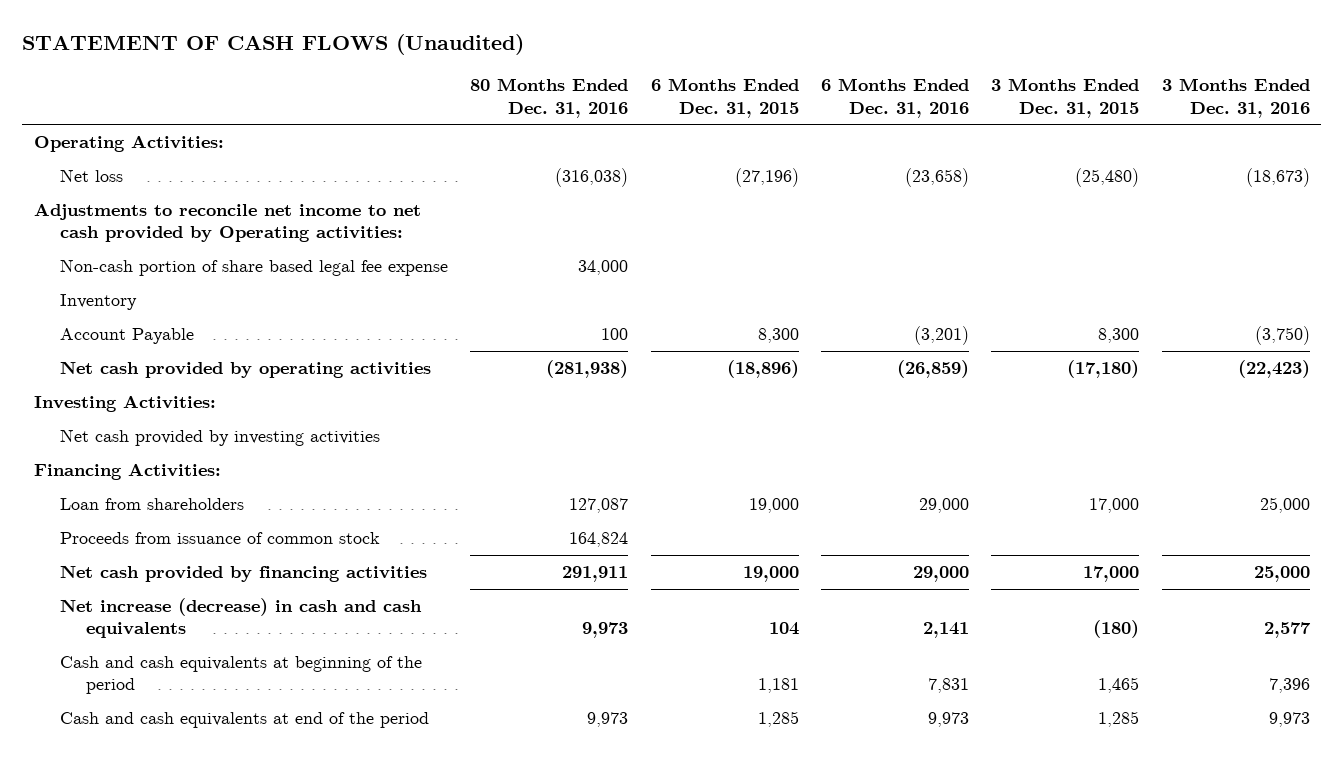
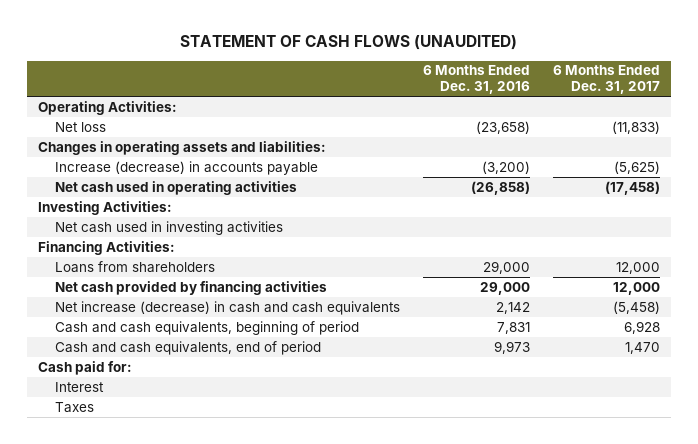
[22,34,525,56] STATEMENT OF CASH FLOWS (Unaudited) -> [179,35,517,51] STATEMENT OF CASH FLOWS (UNAUDITED)
[470,78,629,118] 80 Months Ended Dec. 31, 2016 -> none
[650,78,799,118] 6 Months Ended Dec. 31, 2015 -> none
[991,78,1140,118] 3 Months Ended Dec. 31, 2015 -> none
[1161,78,1310,118] 3 Months Ended Dec. 31, 2016 -> none
none -> [552,65,660,95] 6 Months Ended Dec. 31, 2017
[33,203,421,243] Adjustments to reconcile net income to net cash provided by Operating activities: -> none
[59,259,448,277] Non-cash portion of share based legal fee expense -> none
[59,294,137,311] Inventory -> none
none -> [37,140,326,155] Changes in operating assets and liabilities:
[59,328,194,345] Account Payable -> [55,160,319,175] Increase (decrease) in accounts payable
[913,326,969,346] (3,201) -> [481,160,530,174] (3,200)
[59,361,431,379] Net cash provided by operating activities -> [55,180,298,195] Net cash used in operating activities
[896,360,969,379] (26,859) -> [470,180,530,195] (26,858)
[59,429,380,447] Net cash provided by investing activities -> [55,220,284,235] Net cash used in investing activities
[59,532,380,545] Proceeds from issuance of common stock -> none
[59,498,244,511] Loan from shareholders -> [55,260,216,273] Loans from shareholders
[922,622,969,639] 2,141 -> [495,301,530,314] 2,142
[59,656,422,695] Cash and cash equivalents at beginning of the period -> [55,320,360,335] Cash and cash equivalents, beginning of period
[59,712,429,729] Cash and cash equivalents at end of the period -> [55,340,322,355] Cash and cash equivalents, end of period
none -> [37,360,132,375] Cash paid for:
none -> [55,381,105,392] Interest
none -> [55,401,95,413] Taxes

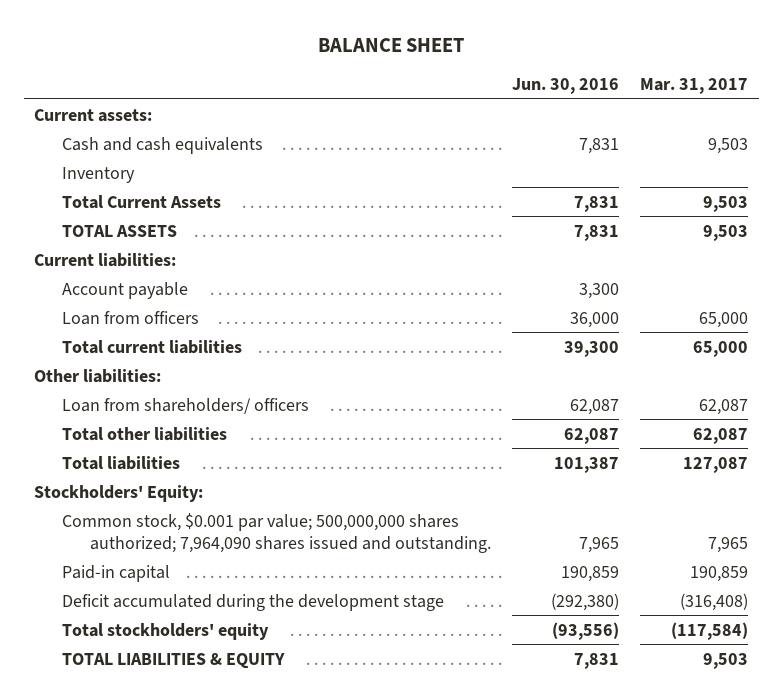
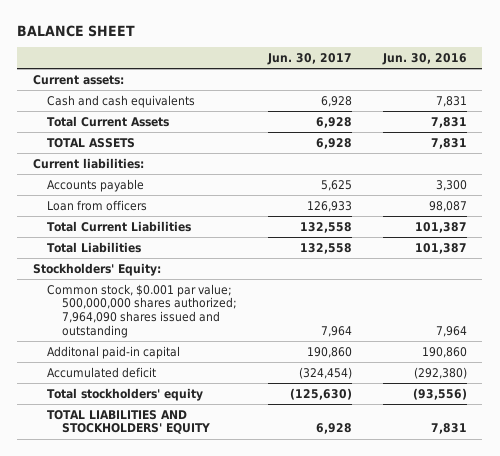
[640,78,749,95] Mar. 31, 2017 -> none
none -> [266,53,352,66] Jun. 30, 2017
[62,166,136,183] Inventory -> none
[34,368,162,383] Other liabilities: -> none
[62,397,310,414] Loan from shareholders/ officers -> none
[62,426,228,441] Total other liabilities -> none
[62,281,189,299] Account payable -> [47,178,145,192] Accounts payable
[570,311,620,328] 36,000 -> [428,200,467,212] 98,087
[62,339,243,354] Total current liabilities -> [47,220,192,232] Total Current Liabilities
[564,340,620,357] 39,300 -> [414,221,467,233] 101,387
[62,455,181,470] Total liabilities -> [47,241,142,253] Total Liabilities
[62,512,491,553] Common stock, $0.001 par value; 500,000,000 shares authorized; 7,964,090 shares issued and outstanding. -> [47,283,237,338] Common stock, $0.001 par value; 500,000,000 shares authorized; 7,964,090 shares issued and outstanding
[579,536,620,553] 7,965 -> [435,325,467,337] 7,964
[62,564,171,582] Paid-in capital -> [47,345,181,359] Additonal paid-in capital
[561,565,620,582] 190,859 -> [421,346,467,358] 190,860
[62,593,445,611] Deficit accumulated during the development stage -> [47,366,157,378] Accumulated deficit
[62,652,286,669] TOTAL LIABILITIES & EQUITY -> [47,409,210,435] TOTAL LIABILITIES AND STOCKHOLDERS' EQUITY

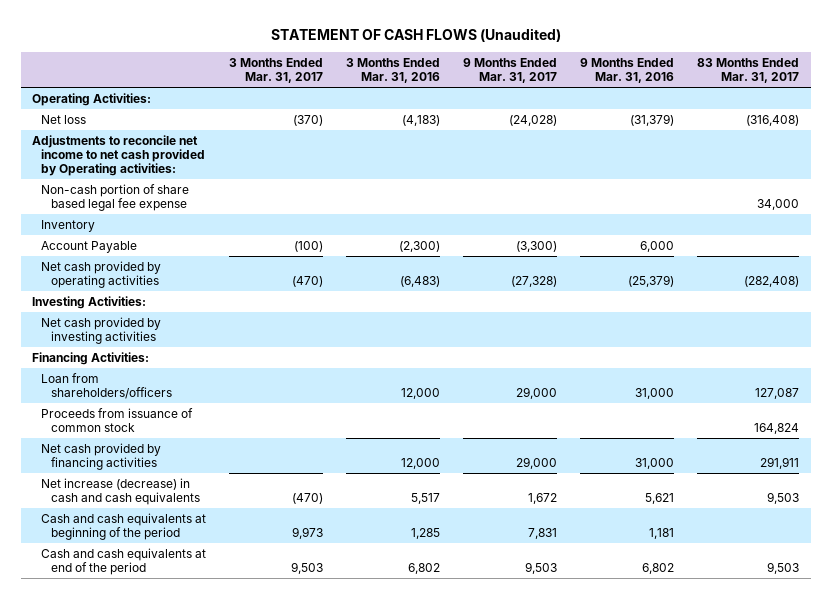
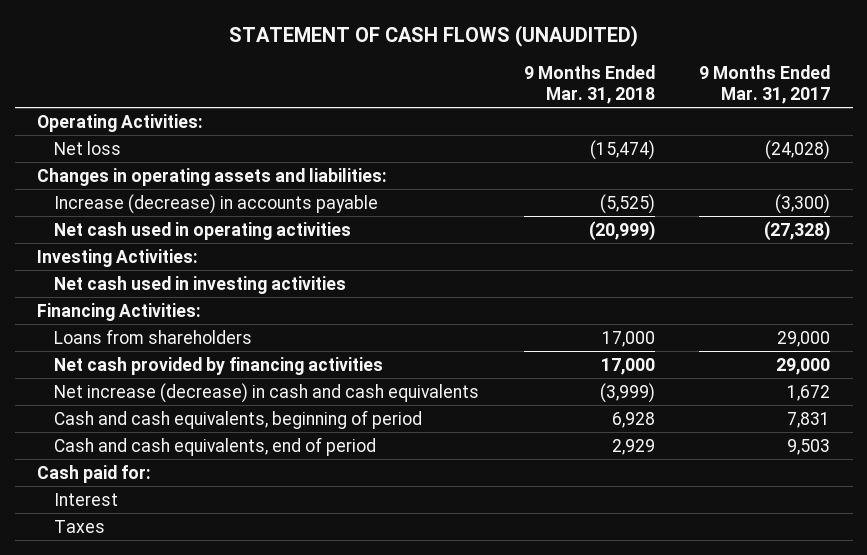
[270,27,561,42] STATEMENT OF CASH FLOWS (Unaudited) -> [228,24,638,47] STATEMENT OF CASH FLOWS (UNAUDITED)
[229,57,324,84] 3 Months Ended Mar. 31, 2017 -> none
[346,57,441,84] 3 Months Ended Mar. 31, 2016 -> none
[580,57,675,84] 9 Months Ended Mar. 31, 2016 -> none
[697,57,800,84] 83 Months Ended Mar. 31, 2017 -> none
none -> [523,65,655,104] 9 Months Ended Mar. 31, 2018
[32,134,206,177] Adjustments to reconcile net income to net cash provided by Operating activities: -> none
[41,183,190,212] Non-cash portion of share based legal fee expense -> none
[41,219,96,232] Inventory -> none
none -> [36,167,387,186] Changes in operating assets and liabilities:
[41,240,138,253] Account Payable -> [54,193,379,214] Increase (decrease) in accounts payable
[41,260,162,289] Net cash provided by operating activities -> [54,221,352,240] Net cash used in operating activities
[41,316,162,345] Net cash provided by investing activities -> [54,275,347,294] Net cash used in investing activities
[41,407,194,433] Proceeds from issuance of common stock -> none
[41,372,172,400] Loan from shareholders/officers -> [54,328,253,344] Loans from shareholders
[41,512,207,541] Cash and cash equivalents at beginning of the period -> [54,409,423,429] Cash and cash equivalents, beginning of period
[41,547,207,576] Cash and cash equivalents at end of the period -> [54,436,377,456] Cash and cash equivalents, end of period
none -> [36,464,151,483] Cash paid for:
none -> [54,492,119,506] Interest
none -> [54,519,106,533] Taxes

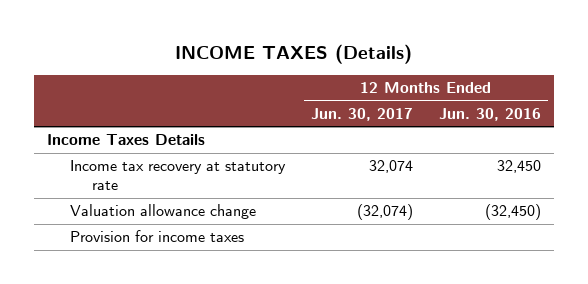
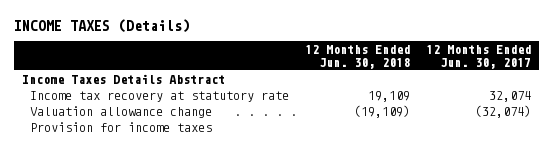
[439,107,542,121] Jun. 30, 2016 -> none
none -> [304,44,410,69] 12 Months Ended Jun. 30, 2018
[46,134,205,146] Income Taxes Details -> [22,73,226,84] Income Taxes Details Abstract

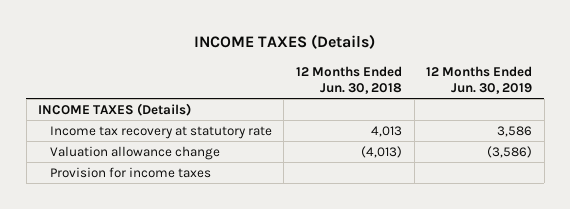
[425,44,531,69] 12 Months Ended Jun. 30, 2017 -> none
none -> [426,65,533,95] 12 Months Ended Jun. 30, 2019
[22,73,226,84] Income Taxes Details Abstract -> [38,102,192,116] INCOME TAXES (Details)
[367,90,410,102] 19,109 -> [370,125,402,137] 4,013
[353,104,410,118] (19,109) -> [360,145,402,158] (4,013)

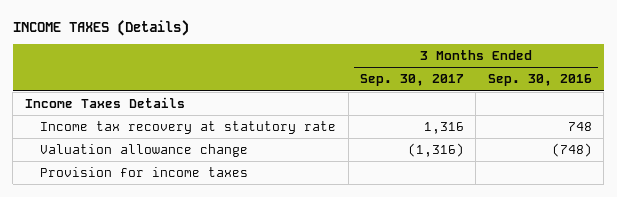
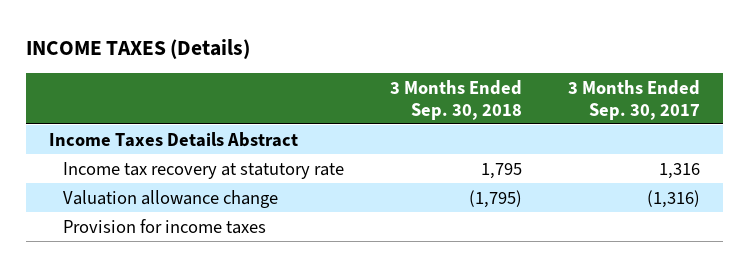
[487,74,592,87] Sep. 30, 2016 -> none
none -> [390,79,523,120] 3 Months Ended Sep. 30, 2018
[24,96,185,108] Income Taxes Details -> [48,131,298,147] Income Taxes Details Abstract

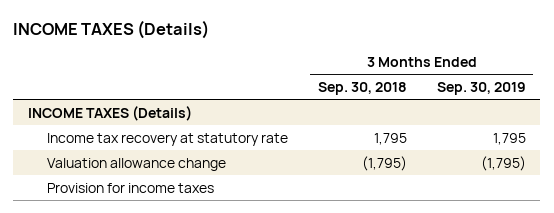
[568,79,701,120] 3 Months Ended Sep. 30, 2017 -> none
none -> [436,82,526,96] Sep. 30, 2019
[48,131,298,147] Income Taxes Details Abstract -> [28,105,193,121] INCOME TAXES (Details)

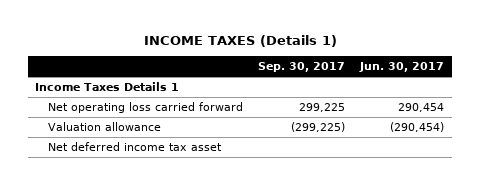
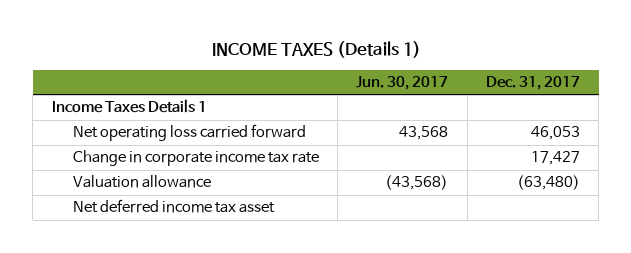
[257,62,345,73] Sep. 30, 2017 -> none
none -> [485,76,580,91] Dec. 31, 2017
[398,103,445,113] 290,454 -> [399,126,449,141] 43,568
none -> [73,150,320,167] Change in corporate income tax rate
[390,122,445,133] (290,454) -> [385,175,449,191] (43,568)

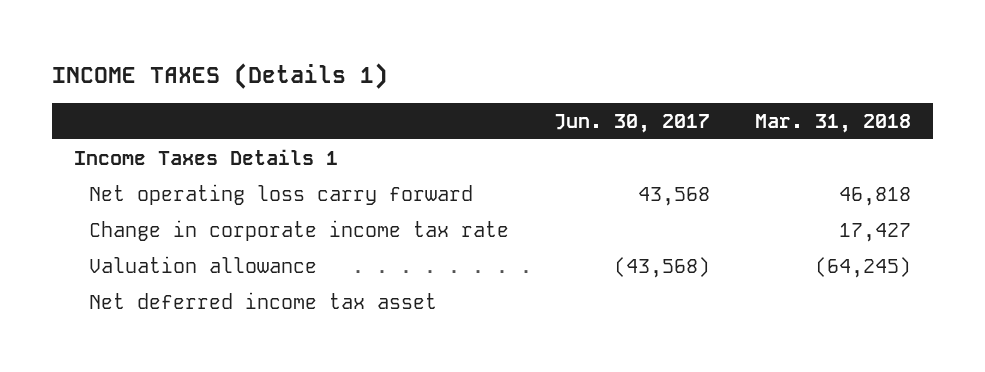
[485,76,580,91] Dec. 31, 2017 -> none
none -> [754,113,911,133] Mar. 31, 2018
[73,124,307,142] Net operating loss carried forward -> [89,183,474,205] Net operating loss carry forward

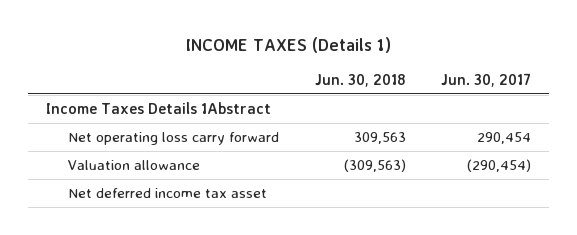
[754,113,911,133] Mar. 31, 2018 -> none
none -> [314,73,406,87] Jun. 30, 2018
[89,219,510,241] Change in corporate income tax rate -> none
[74,148,339,165] Income Taxes Details 1 -> [45,102,271,115] Income Taxes Details 1Abstract
[637,186,710,206] 43,568 -> [477,132,532,145] 290,454
[613,256,710,278] (43,568) -> [467,159,532,173] (290,454)

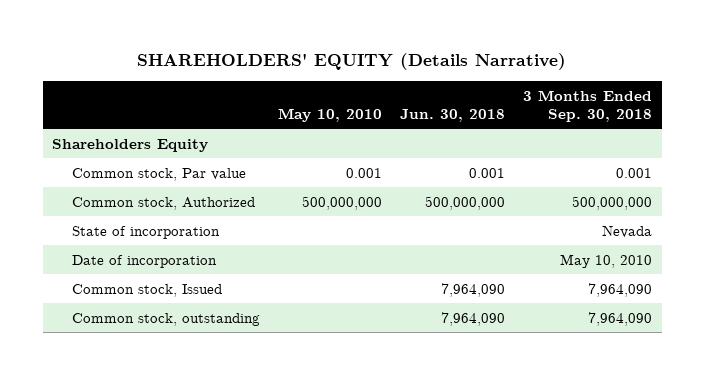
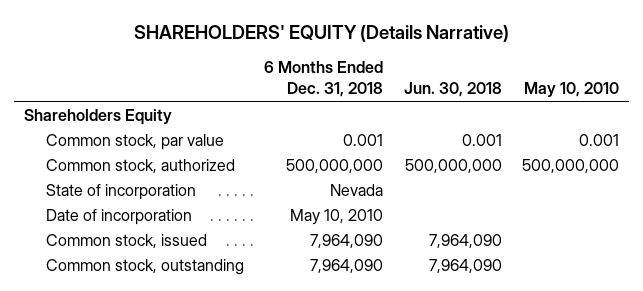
[523,89,653,122] 3 Months Ended Sep. 30, 2018 -> none
none -> [264,61,384,98] 6 Months Ended Dec. 31, 2018
[71,167,246,181] Common stock, Par value -> [46,133,225,150] Common stock, par value
[71,196,255,210] Common stock, Authorized -> [46,158,236,173] Common stock, authorized
[71,283,222,297] Common stock, Issued -> [46,233,208,248] Common stock, issued

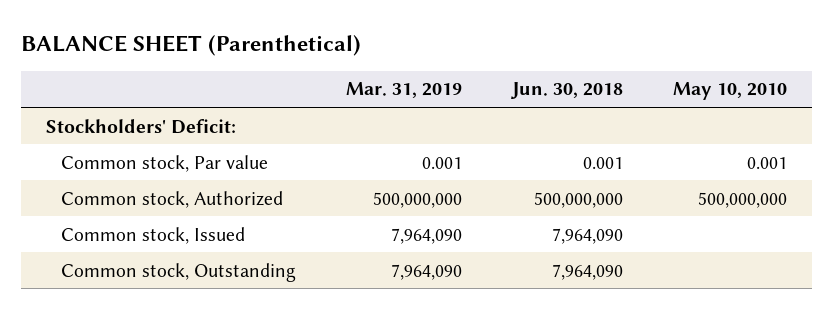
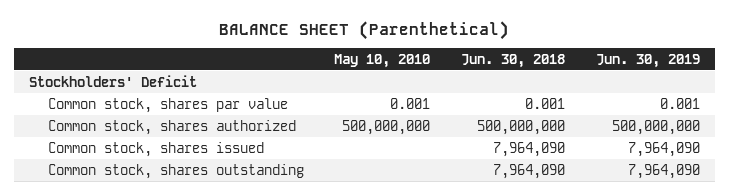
[346,82,463,99] Mar. 31, 2019 -> none
none -> [595,53,700,68] Jun. 30, 2019
[46,118,237,134] Stockholders' Deficit: -> [29,74,198,87] Stockholders' Deficit
[61,154,269,172] Common stock, Par value -> [47,97,288,113] Common stock, shares par value
[61,190,284,208] Common stock, Authorized -> [47,119,296,135] Common stock, shares authorized
[61,226,246,244] Common stock, Issued -> [47,141,264,157] Common stock, shares issued
[61,262,297,282] Common stock, Outstanding -> [47,163,304,179] Common stock, shares outstanding

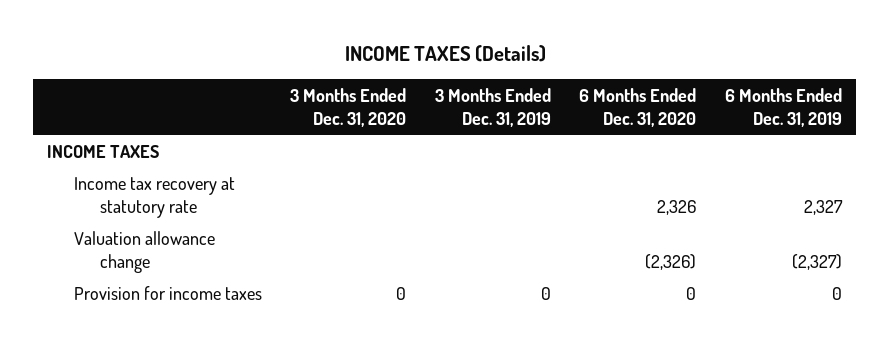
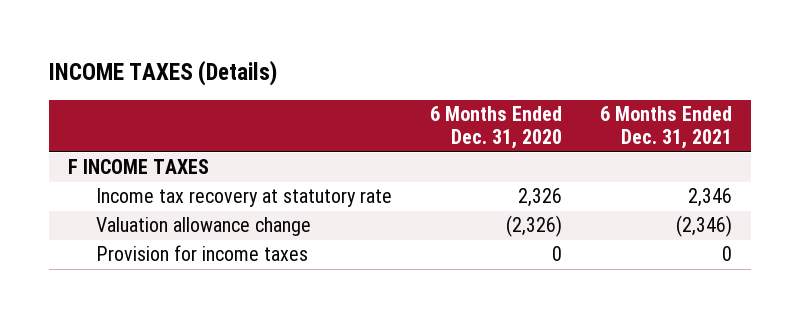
[290,87,407,127] 3 Months Ended Dec. 31, 2020 -> none
[434,87,551,127] 3 Months Ended Dec. 31, 2019 -> none
[724,87,842,127] 6 Months Ended Dec. 31, 2019 -> none
none -> [600,106,733,150] 6 Months Ended Dec. 31, 2021
[47,144,160,158] INCOME TAXES -> [68,159,210,175] F INCOME TAXES

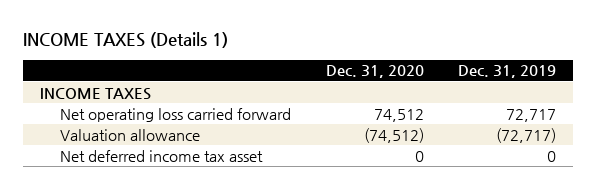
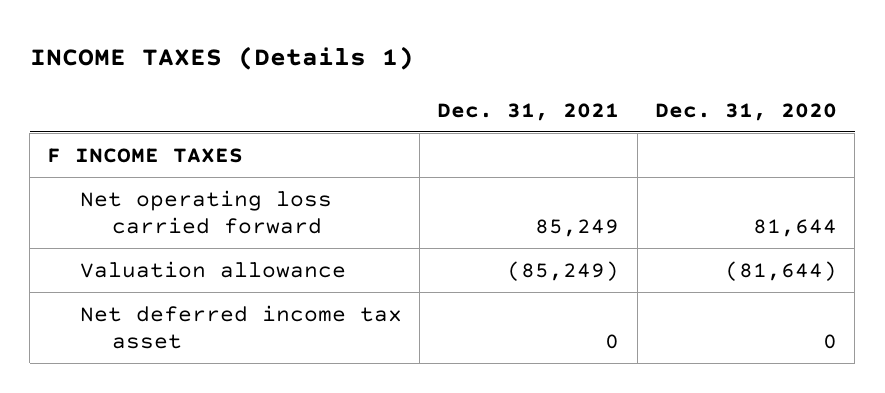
[458,65,557,79] Dec. 31, 2019 -> none
none -> [437,102,620,121] Dec. 31, 2021
[40,87,152,100] INCOME TAXES -> [47,147,244,163] F INCOME TAXES
[373,108,424,122] 74,512 -> [753,218,838,237] 81,644
[363,127,424,143] (74,512) -> [725,260,838,281] (81,644)

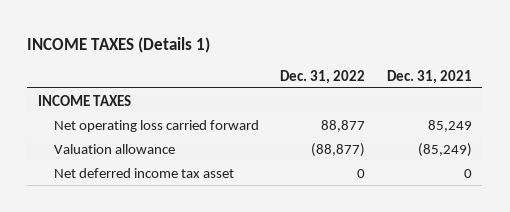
[655,102,838,121] Dec. 31, 2020 -> none
none -> [280,69,366,84] Dec. 31, 2022
[47,147,244,163] F INCOME TAXES -> [37,94,131,106] INCOME TAXES

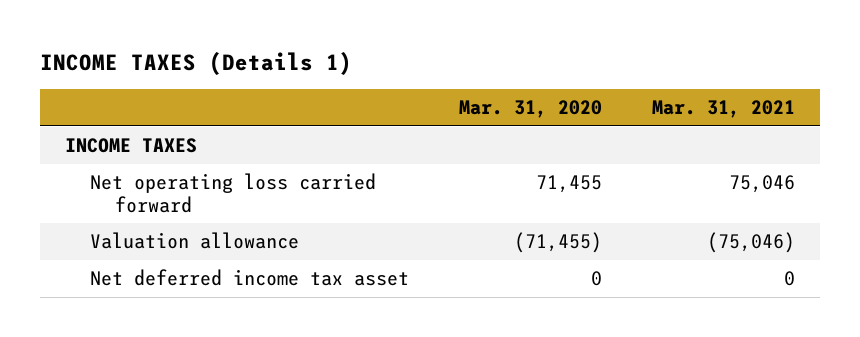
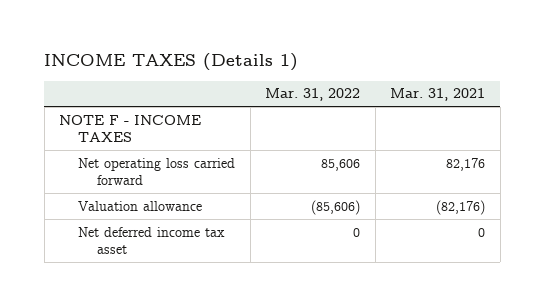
[458,100,602,119] Mar. 31, 2020 -> none
none -> [265,88,361,102] Mar. 31, 2022
[64,138,197,154] INCOME TAXES -> [59,114,202,143] NOTE F - INCOME TAXES
[729,175,796,194] 75,046 -> [446,157,486,171] 82,176
[707,232,796,254] (75,046) -> [436,199,486,215] (82,176)

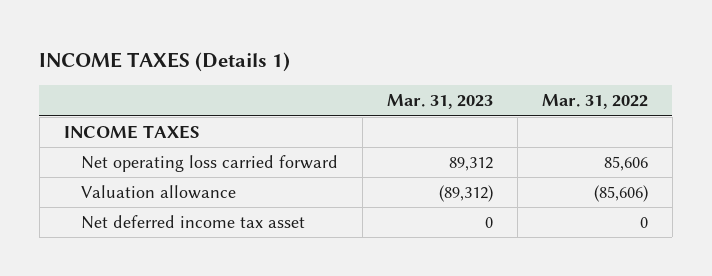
[390,88,486,102] Mar. 31, 2021 -> none
none -> [386,94,493,110] Mar. 31, 2023
[59,114,202,143] NOTE F - INCOME TAXES -> [63,125,200,140] INCOME TAXES

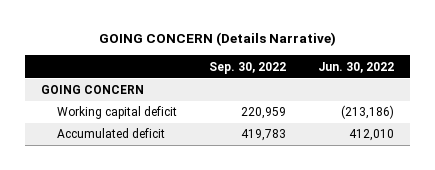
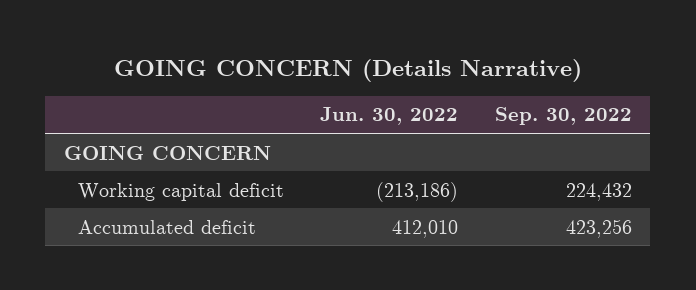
[241,107,287,120] 220,959 -> [565,182,632,201] 224,432
[241,129,287,142] 419,783 -> [565,218,632,238] 423,256

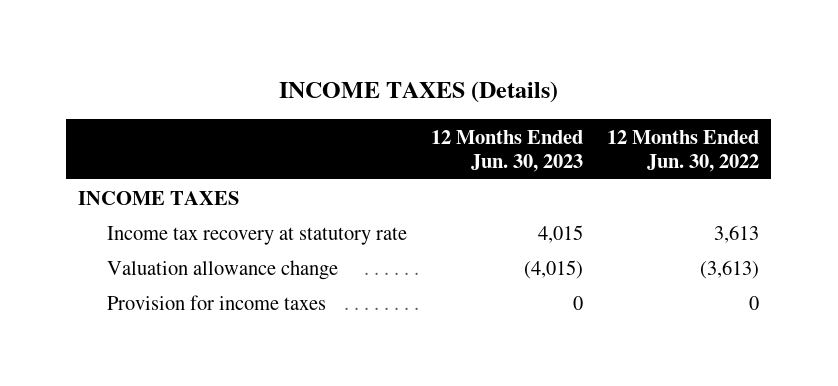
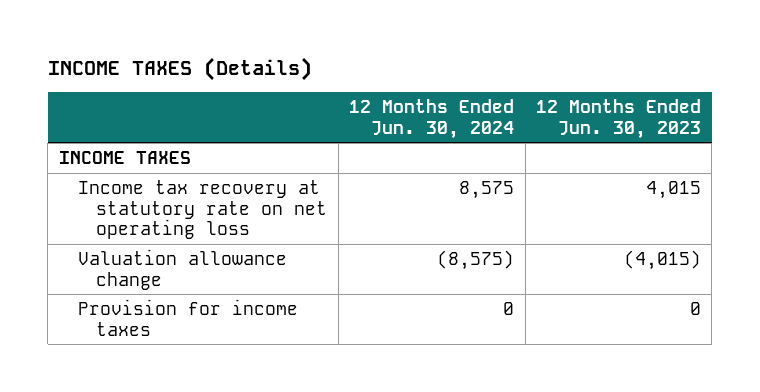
[607,129,760,172] 12 Months Ended Jun. 30, 2022 -> none
none -> [349,98,515,139] 12 Months Ended Jun. 30, 2024
[107,225,408,245] Income tax recovery at statutory rate -> [77,179,328,240] Income tax recovery at statutory rate on net operating loss

